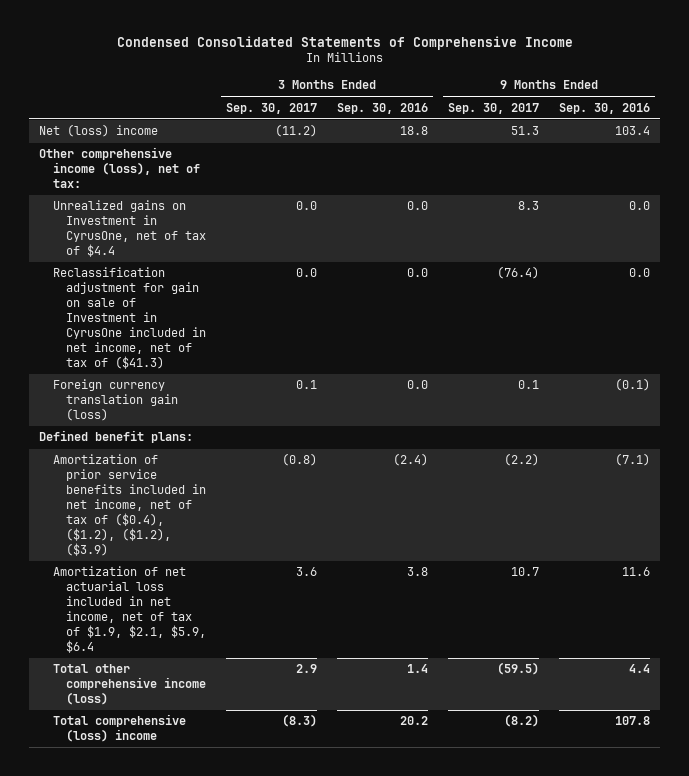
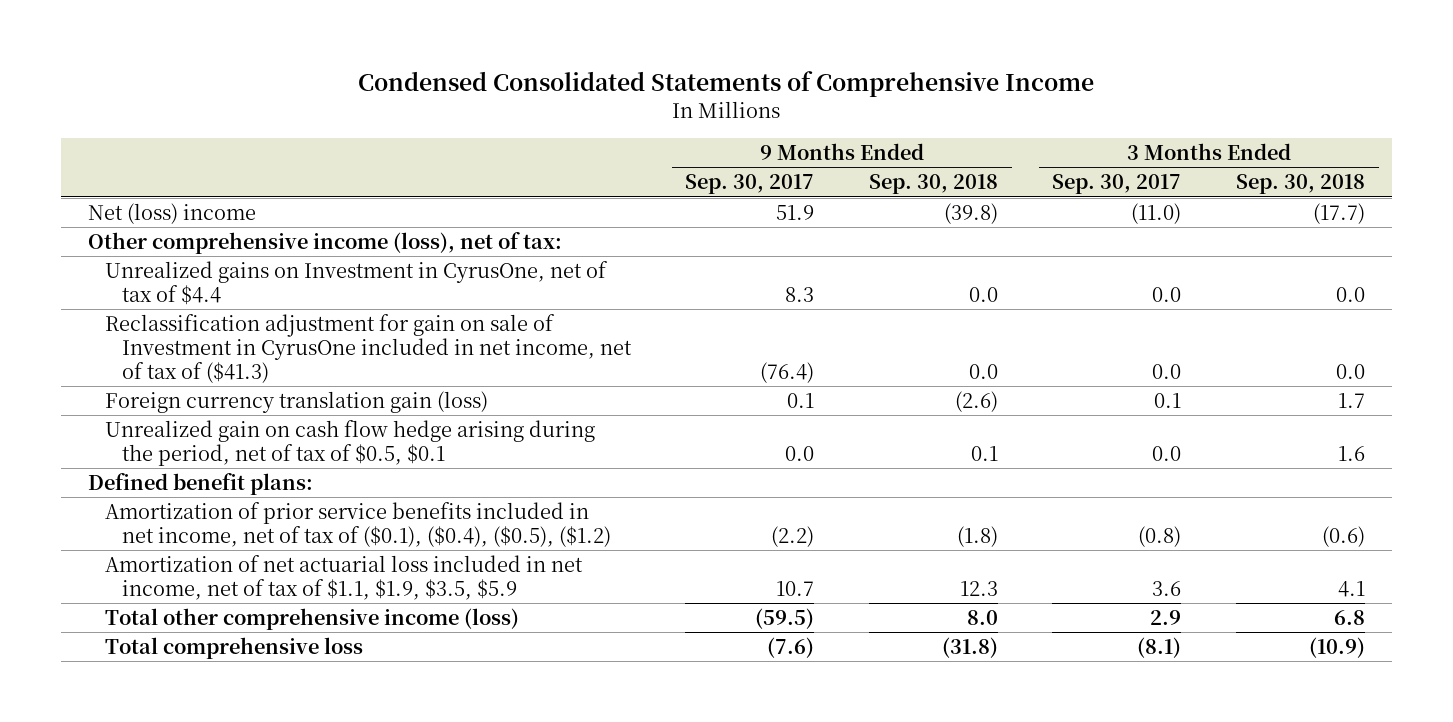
[337,102,429,114] Sep. 30, 2016 -> none
[559,102,651,114] Sep. 30, 2016 -> none
none -> [868,174,998,195] Sep. 30, 2018
none -> [1235,174,1365,195] Sep. 30, 2018
[275,124,318,138] (11.2) -> [1131,202,1182,224] (11.0)
[511,126,540,136] 51.3 -> [776,204,815,220] 51.9
none -> [104,419,595,466] Unrealized gain on cash flow hedge arising during the period, net of tax of $0.5, $0.1
[52,454,207,556] Amortization of prior service benefits included in net income, net of tax of ($0.4), ($1.2), ($1.2), ($3.9) -> [104,501,611,547] Amortization of prior service benefits included in net income, net of tax of ($0.1), ($0.4), ($0.5), ($1.2)
[52,566,207,653] Amortization of net actuarial loss included in net income, net of tax of $1.9, $2.1, $5.9, $6.4 -> [104,554,583,600] Amortization of net actuarial loss included in net income, net of tax of $1.1, $1.9, $3.5, $5.9
[52,714,186,743] Total comprehensive (loss) income -> [104,636,363,659] Total comprehensive loss
[282,714,318,728] (8.3) -> [1137,636,1182,658] (8.1)
[504,714,540,728] (8.2) -> [767,636,815,658] (7.6)

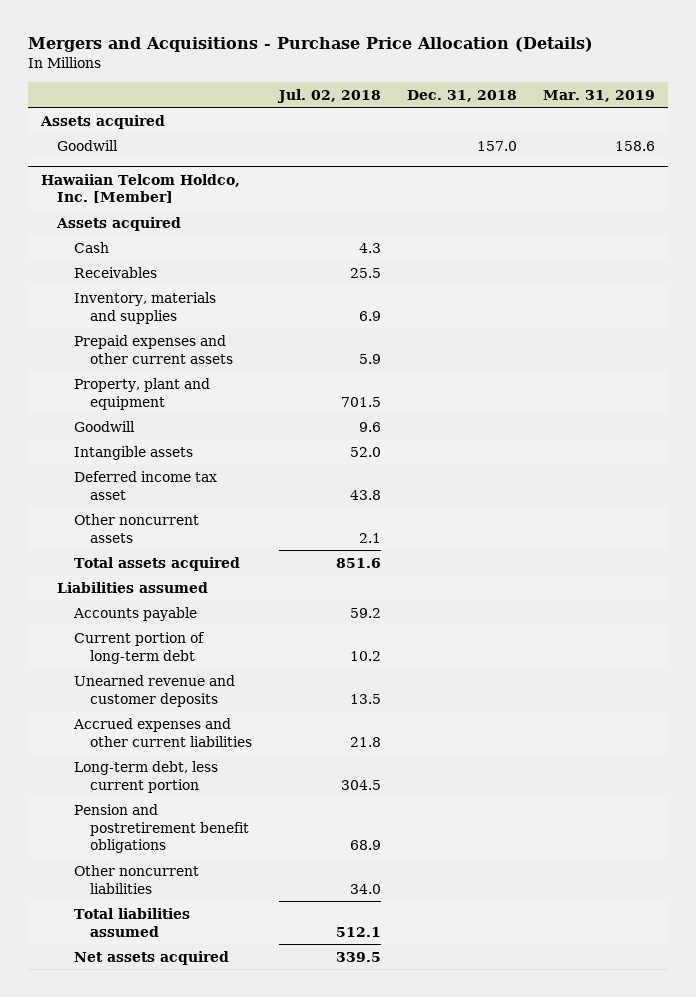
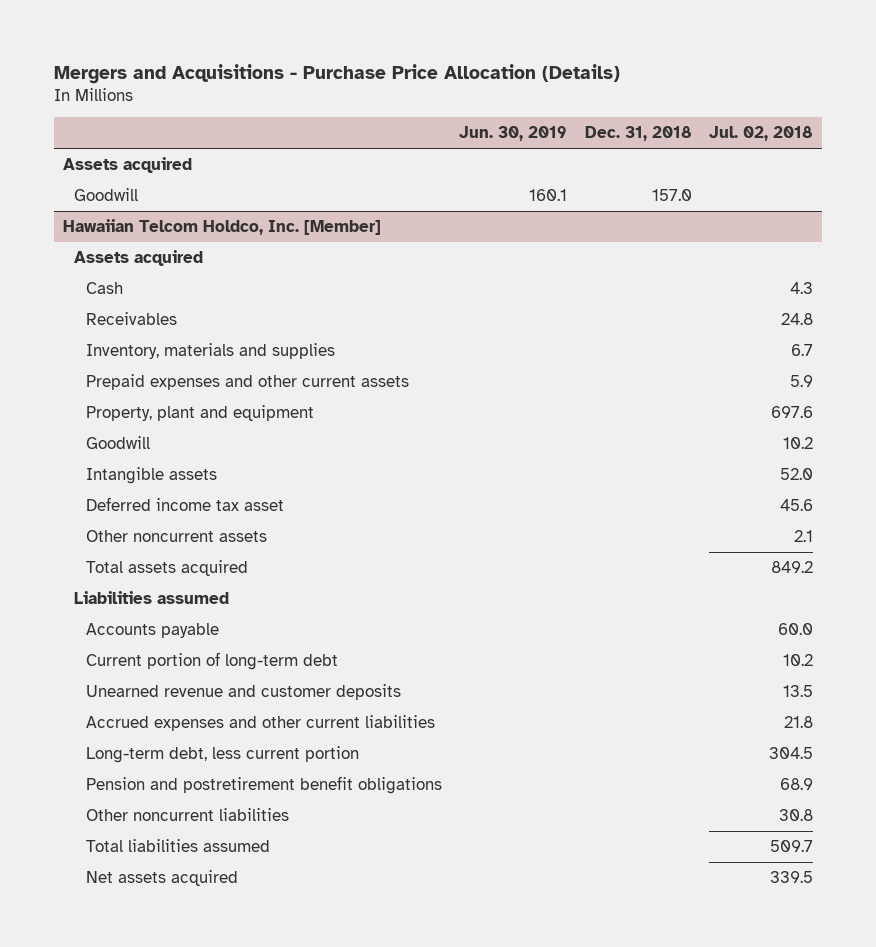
[543,89,656,102] Mar. 31, 2019 -> none
none -> [459,126,568,142] Jun. 30, 2019
[349,267,381,278] 25.5 -> [781,313,814,326] 24.8
[358,310,381,321] 6.9 -> [791,344,814,357] 6.7
[340,396,381,407] 701.5 -> [771,406,814,419] 697.6
[358,421,381,432] 9.6 -> [783,437,814,450] 10.2
[349,489,381,500] 43.8 -> [780,499,814,512] 45.6
[335,557,381,568] 851.6 -> [771,561,814,574] 849.2
[349,607,381,618] 59.2 -> [778,623,814,636] 60.0
[349,883,381,894] 34.0 -> [779,809,814,822] 30.8
[335,926,381,937] 512.1 -> [770,840,814,853] 509.7

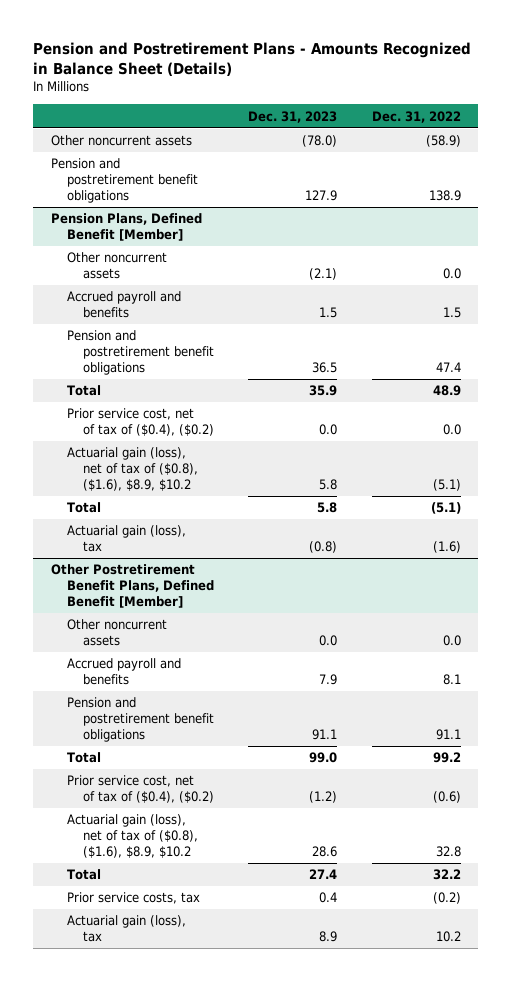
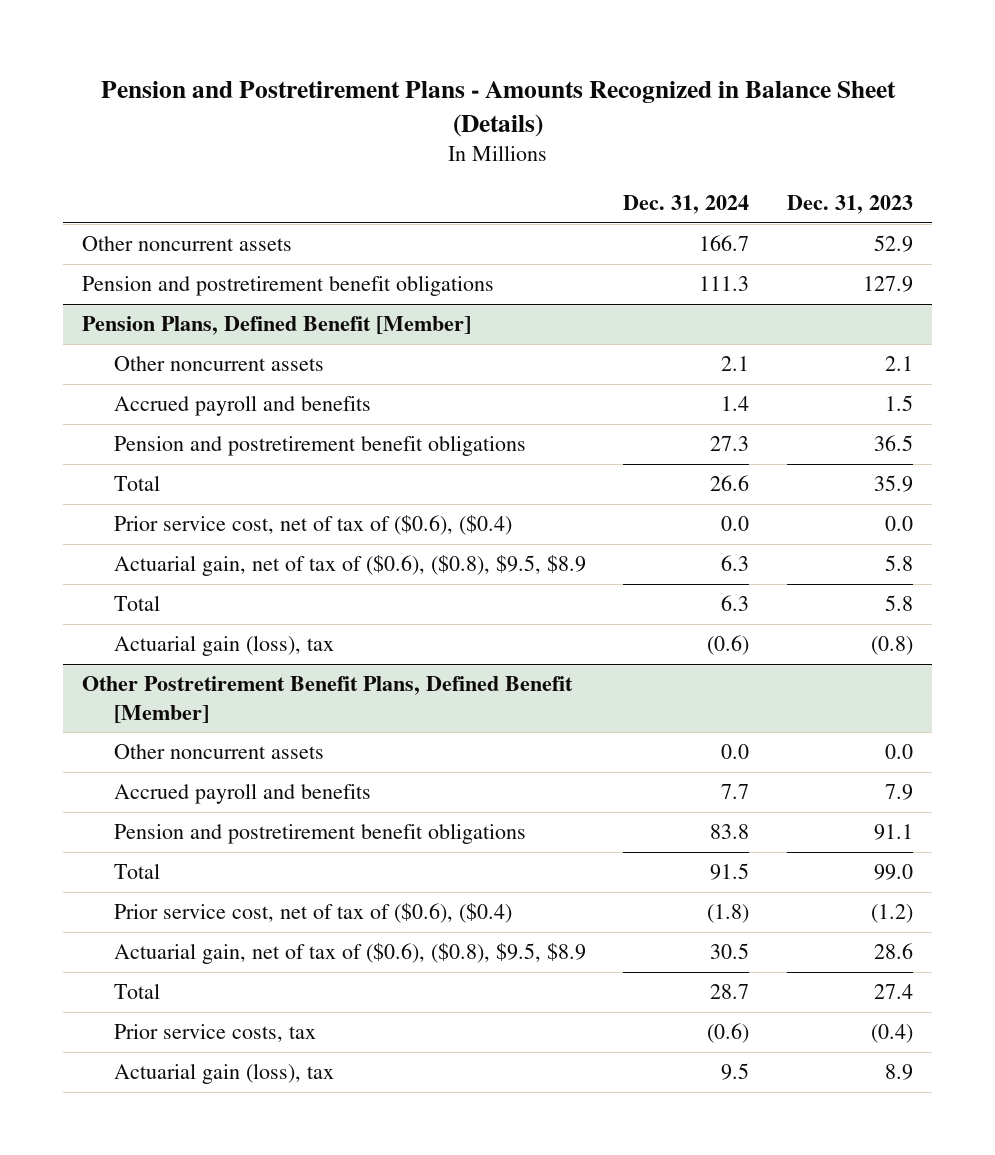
[371,110,461,123] Dec. 31, 2022 -> none
none -> [623,195,750,215] Dec. 31, 2024
[302,135,338,148] (78.0) -> [873,235,913,253] 52.9
[309,268,338,281] (2.1) -> [884,356,913,372] 2.1
[66,408,214,437] Prior service cost, net of tax of ($0.4), ($0.2) -> [113,515,512,536] Prior service cost, net of tax of ($0.6), ($0.4)
[66,447,198,492] Actuarial gain (loss), net of tax of ($0.8), ($1.6), $8.9, $10.2 -> [113,555,586,577] Actuarial gain, net of tax of ($0.6), ($0.8), $9.5, $8.9
[66,775,214,804] Prior service cost, net of tax of ($0.4), ($0.2) -> [113,903,512,924] Prior service cost, net of tax of ($0.6), ($0.4)
[66,814,198,859] Actuarial gain (loss), net of tax of ($0.8), ($1.6), $8.9, $10.2 -> [113,943,586,965] Actuarial gain, net of tax of ($0.6), ($0.8), $9.5, $8.9
[319,892,338,904] 0.4 -> [870,1024,913,1044] (0.4)

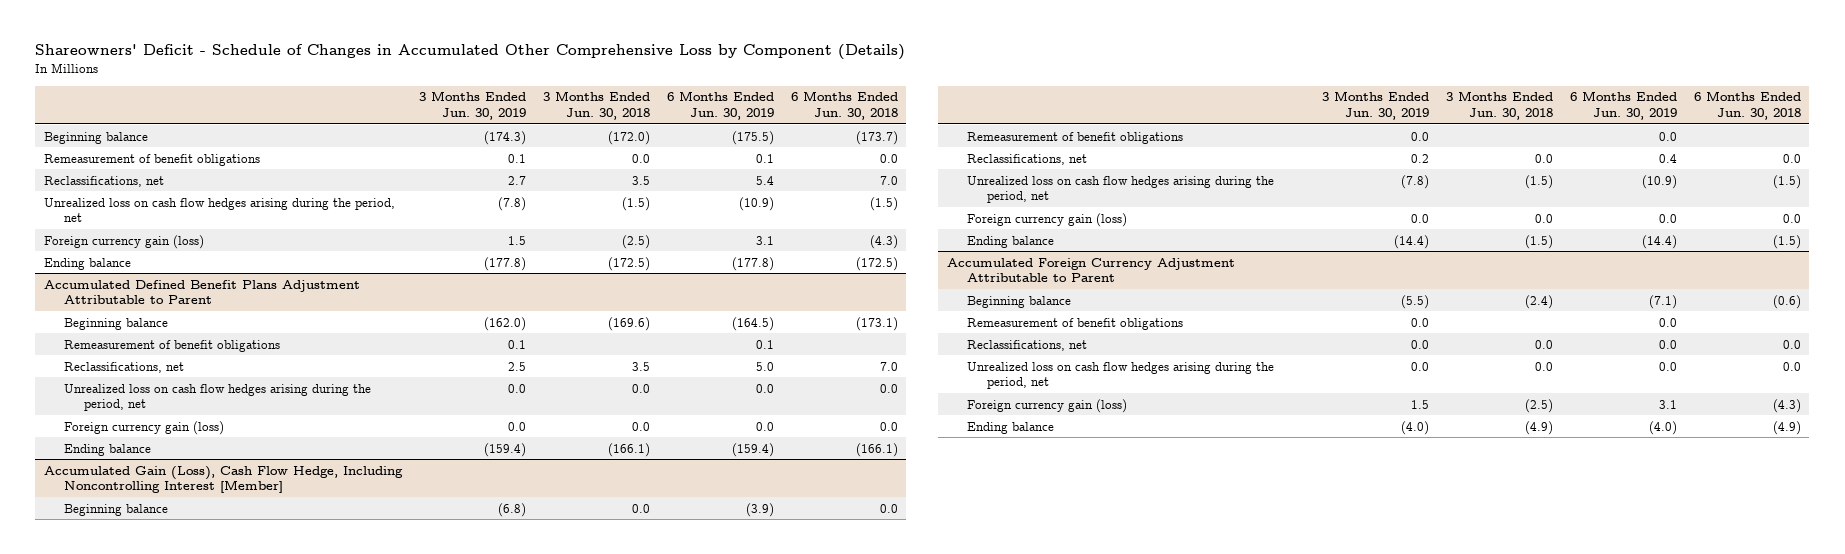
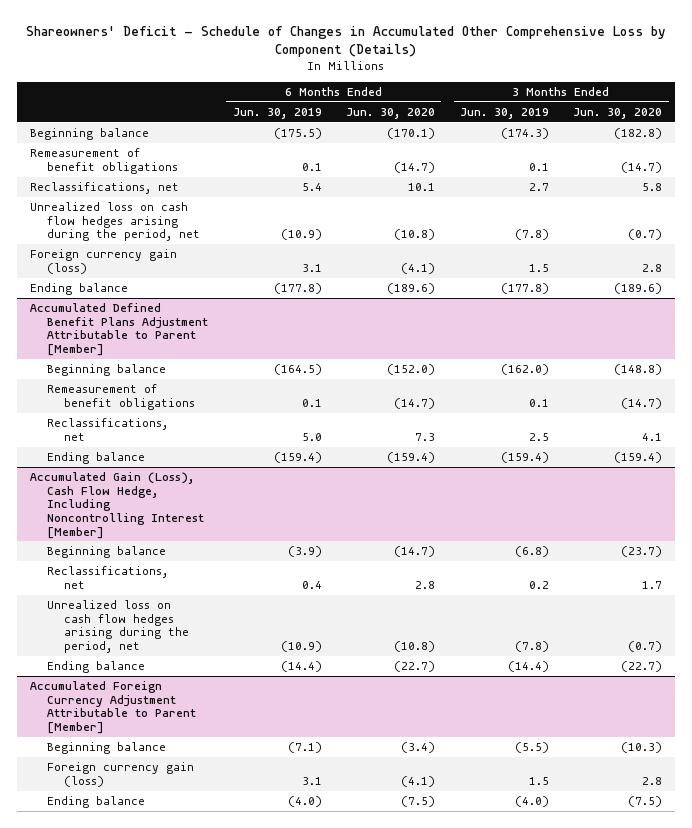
[542,91,650,120] 3 Months Ended Jun. 30, 2018 -> none
[790,91,898,120] 6 Months Ended Jun. 30, 2018 -> none
none -> [346,108,436,120] Jun. 30, 2020
none -> [573,108,663,120] Jun. 30, 2020
[43,279,360,305] Accumulated Defined Benefit Plans Adjustment Attributable to Parent -> [29,303,208,356] Accumulated Defined Benefit Plans Adjustment Attributable to Parent [Member]
[63,383,371,412] Unrealized loss on cash flow hedges arising during the period, net -> none
[63,420,224,435] Foreign currency gain (loss) -> none
[966,131,1183,144] Remeasurement of benefit obligations -> none
[966,212,1127,227] Foreign currency gain (loss) -> none
[946,257,1235,283] Accumulated Foreign Currency Adjustment Attributable to Parent -> [29,681,196,734] Accumulated Foreign Currency Adjustment Attributable to Parent [Member]
[966,317,1183,330] Remeasurement of benefit obligations -> none
[966,339,1087,351] Reclassifications, net -> none
[966,361,1274,390] Unrealized loss on cash flow hedges arising during the period, net -> none

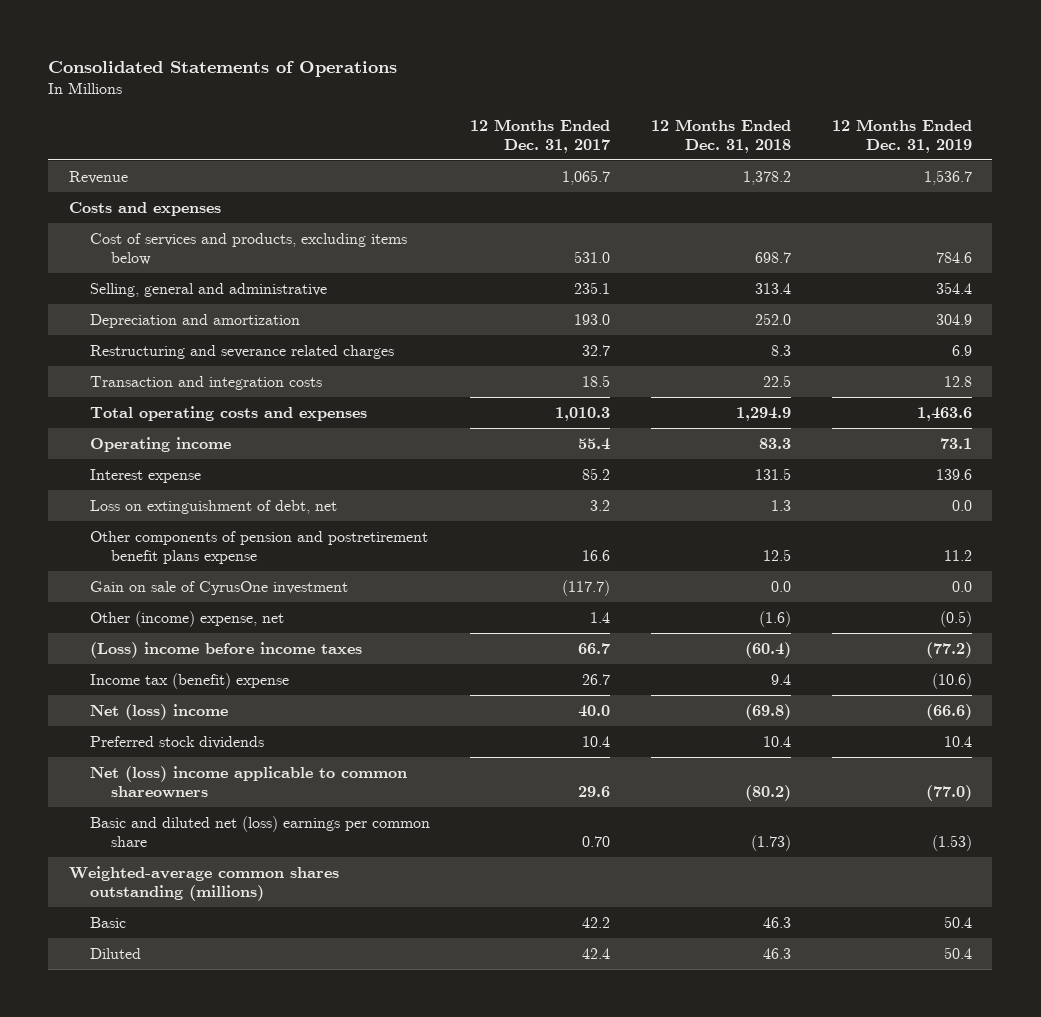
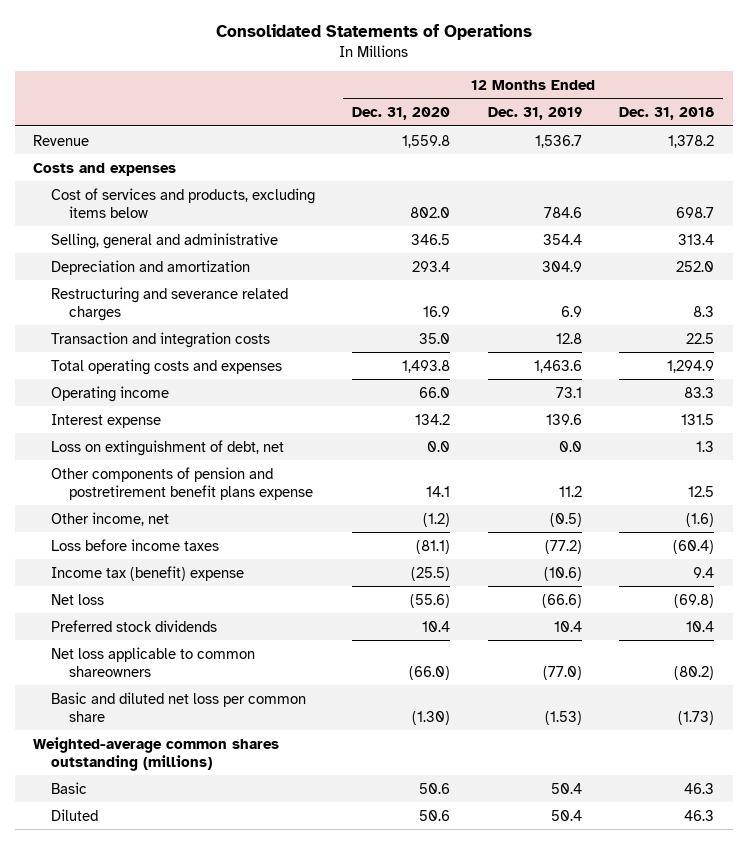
[470,118,611,153] 12 Months Ended Dec. 31, 2017 -> none
none -> [352,107,451,121] Dec. 31, 2020
[89,580,348,595] Gain on sale of CyrusOne investment -> none
[89,610,284,627] Other (income) expense, net -> [51,511,170,526] Other income, net
[89,641,362,658] (Loss) income before income taxes -> [51,538,220,551] Loss before income taxes
[89,703,228,720] Net (loss) income -> [51,593,105,605] Net loss
[89,765,407,798] Net (loss) income applicable to common shareowners -> [51,646,256,677] Net loss applicable to common shareowners
[89,815,430,847] Basic and diluted net (loss) earnings per common share -> [51,691,307,722] Basic and diluted net loss per common share

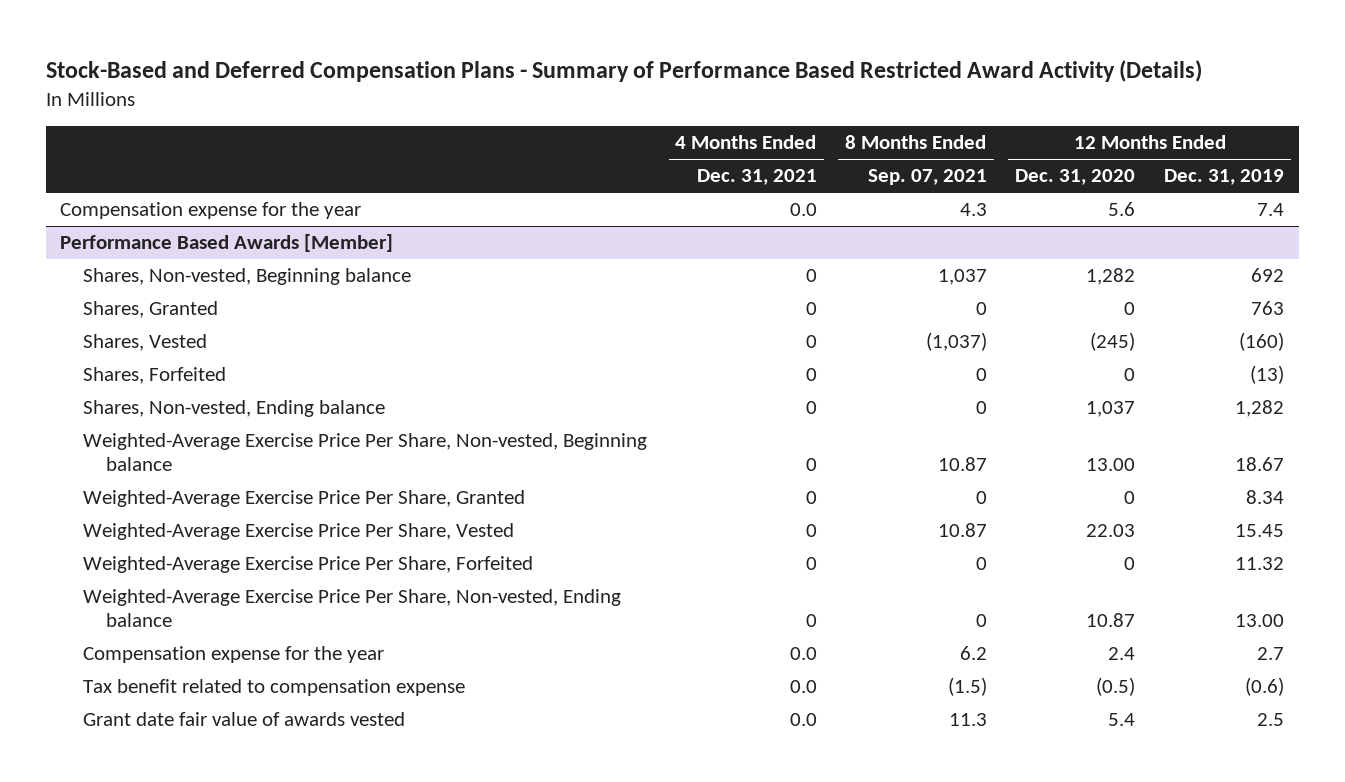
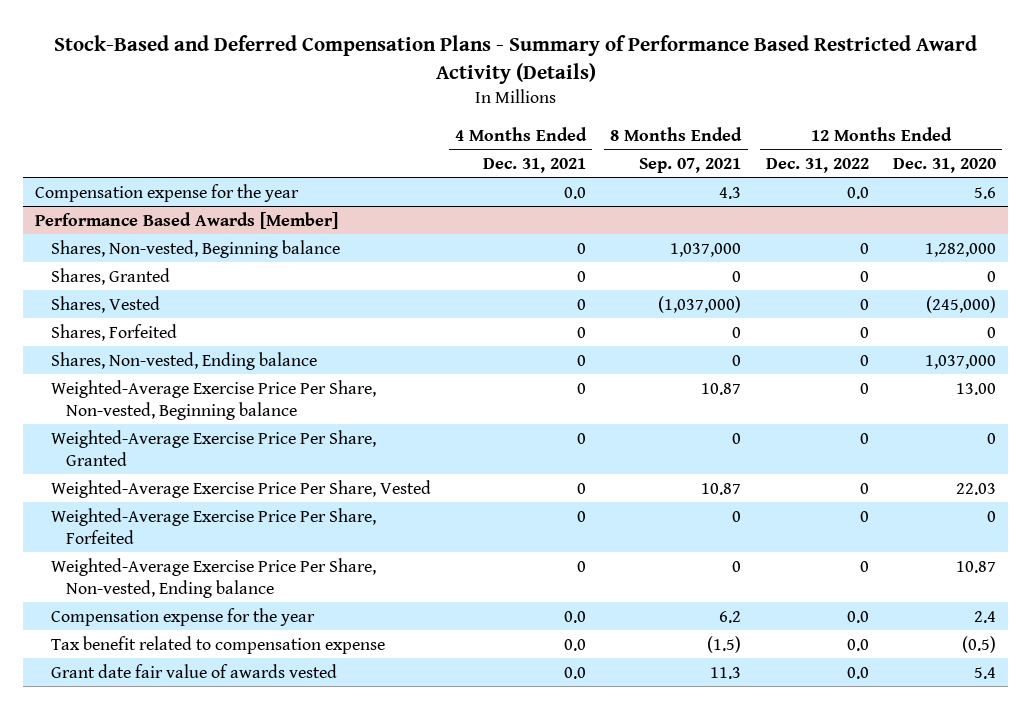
[1164,169,1285,186] Dec. 31, 2019 -> none
none -> [765,157,869,173] Dec. 31, 2022
[937,269,987,286] 1,037 -> [670,242,742,257] 1,037,000
[1086,268,1136,286] 1,282 -> [925,242,997,257] 1,282,000
[925,332,987,352] (1,037) -> [658,295,742,313] (1,037,000)
[1090,332,1136,352] (245) -> [926,295,997,313] (245,000)
[1086,401,1136,418] 1,037 -> [925,354,997,369] 1,037,000

